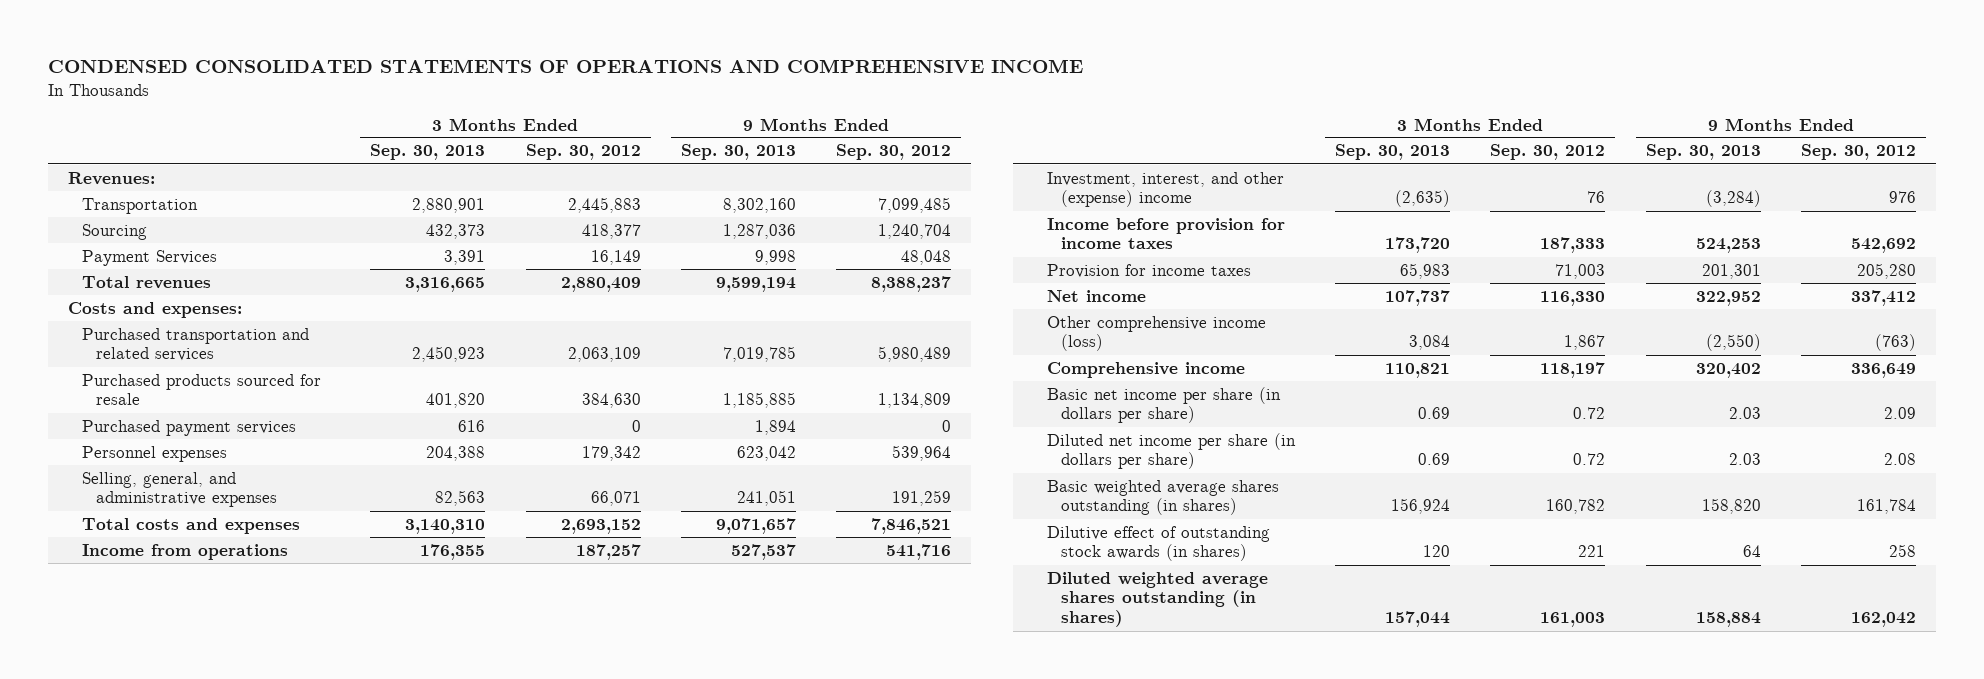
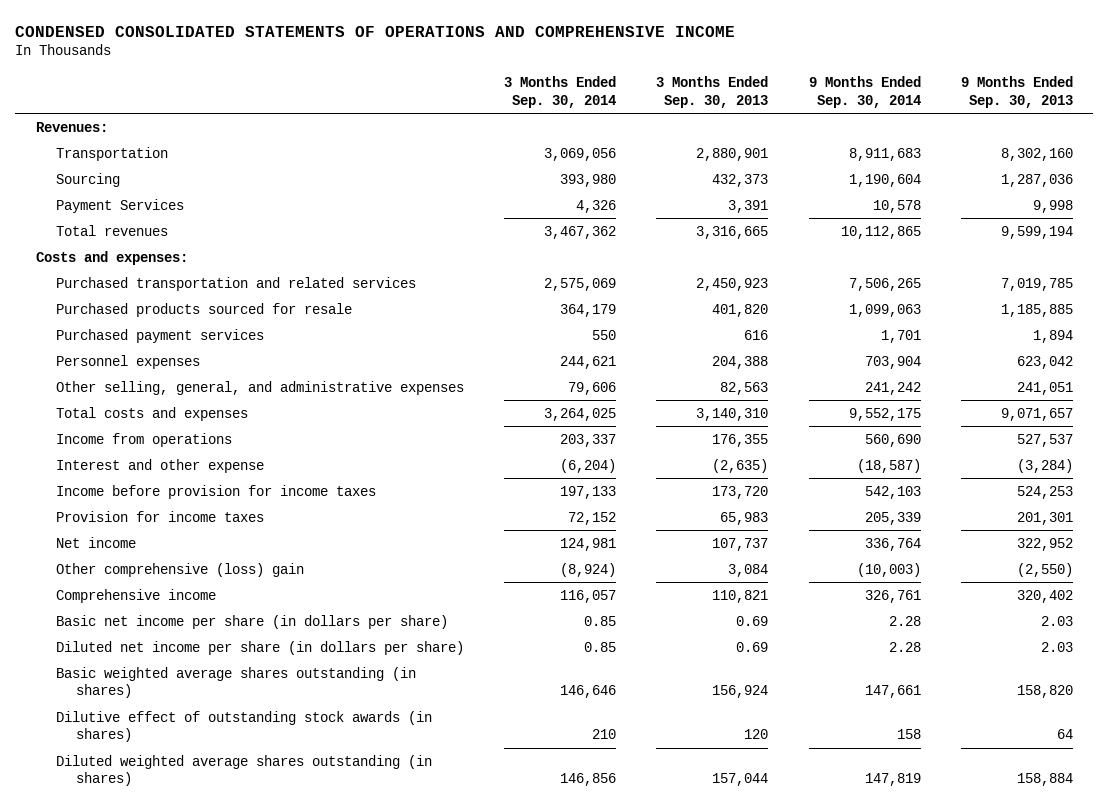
[525,144,641,161] Sep. 30, 2012 -> none
[836,144,952,161] Sep. 30, 2012 -> none
none -> [504,76,617,108] 3 Months Ended Sep. 30, 2014
none -> [808,76,921,108] 9 Months Ended Sep. 30, 2014
[81,471,277,508] Selling, general, and administrative expenses -> [55,380,464,395] Other selling, general, and administrative expenses
[1046,171,1284,208] Investment, interest, and other (expense) income -> [55,458,264,473] Interest and other expense
[1046,315,1266,352] Other comprehensive income (loss) -> [55,562,304,577] Other comprehensive (loss) gain

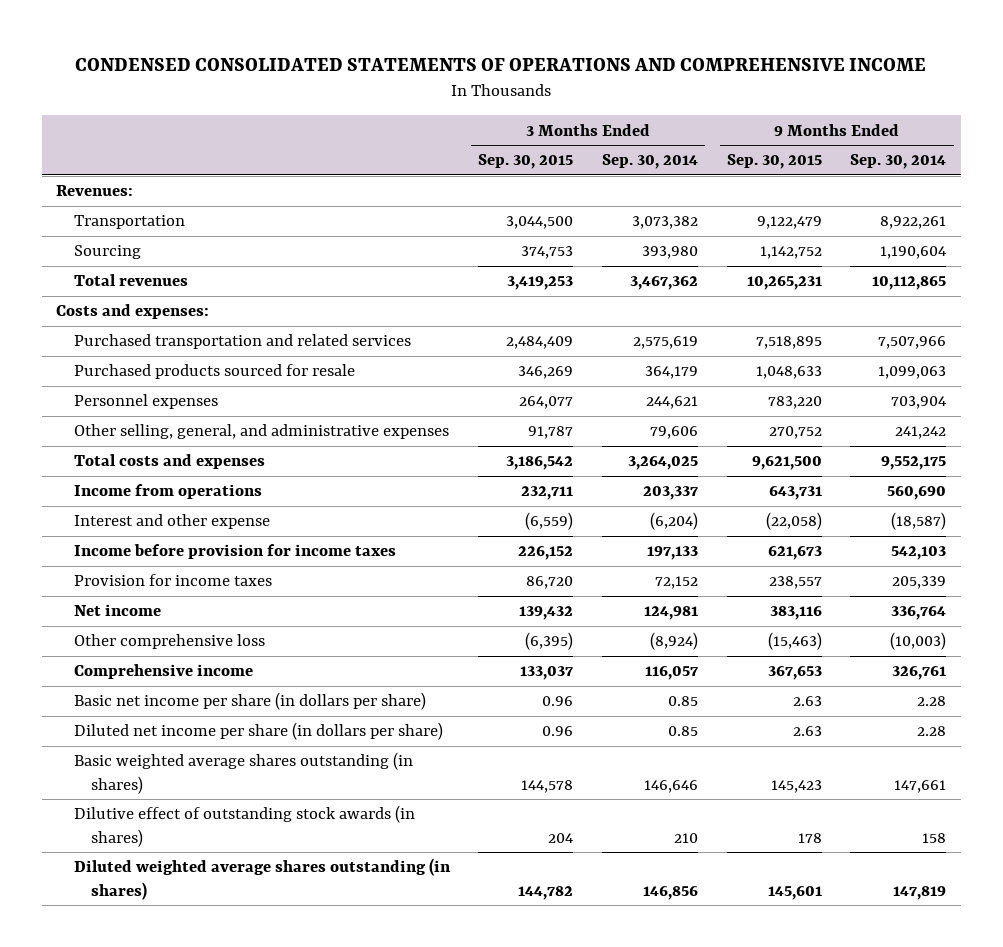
[656,76,769,108] 3 Months Ended Sep. 30, 2013 -> none
[961,76,1074,108] 9 Months Ended Sep. 30, 2013 -> none
none -> [478,154,574,170] Sep. 30, 2015
none -> [726,154,822,170] Sep. 30, 2015
[544,147,617,161] 3,069,056 -> [632,216,699,230] 3,073,382
[848,147,921,161] 8,911,683 -> [880,216,947,230] 8,922,261
[55,198,184,213] Payment Services -> none
[544,277,617,291] 2,575,069 -> [633,336,699,350] 2,575,619
[848,277,921,291] 7,506,265 -> [878,336,947,350] 7,507,966
[55,328,264,343] Purchased payment services -> none
[55,562,304,577] Other comprehensive (loss) gain -> [73,634,265,650] Other comprehensive loss

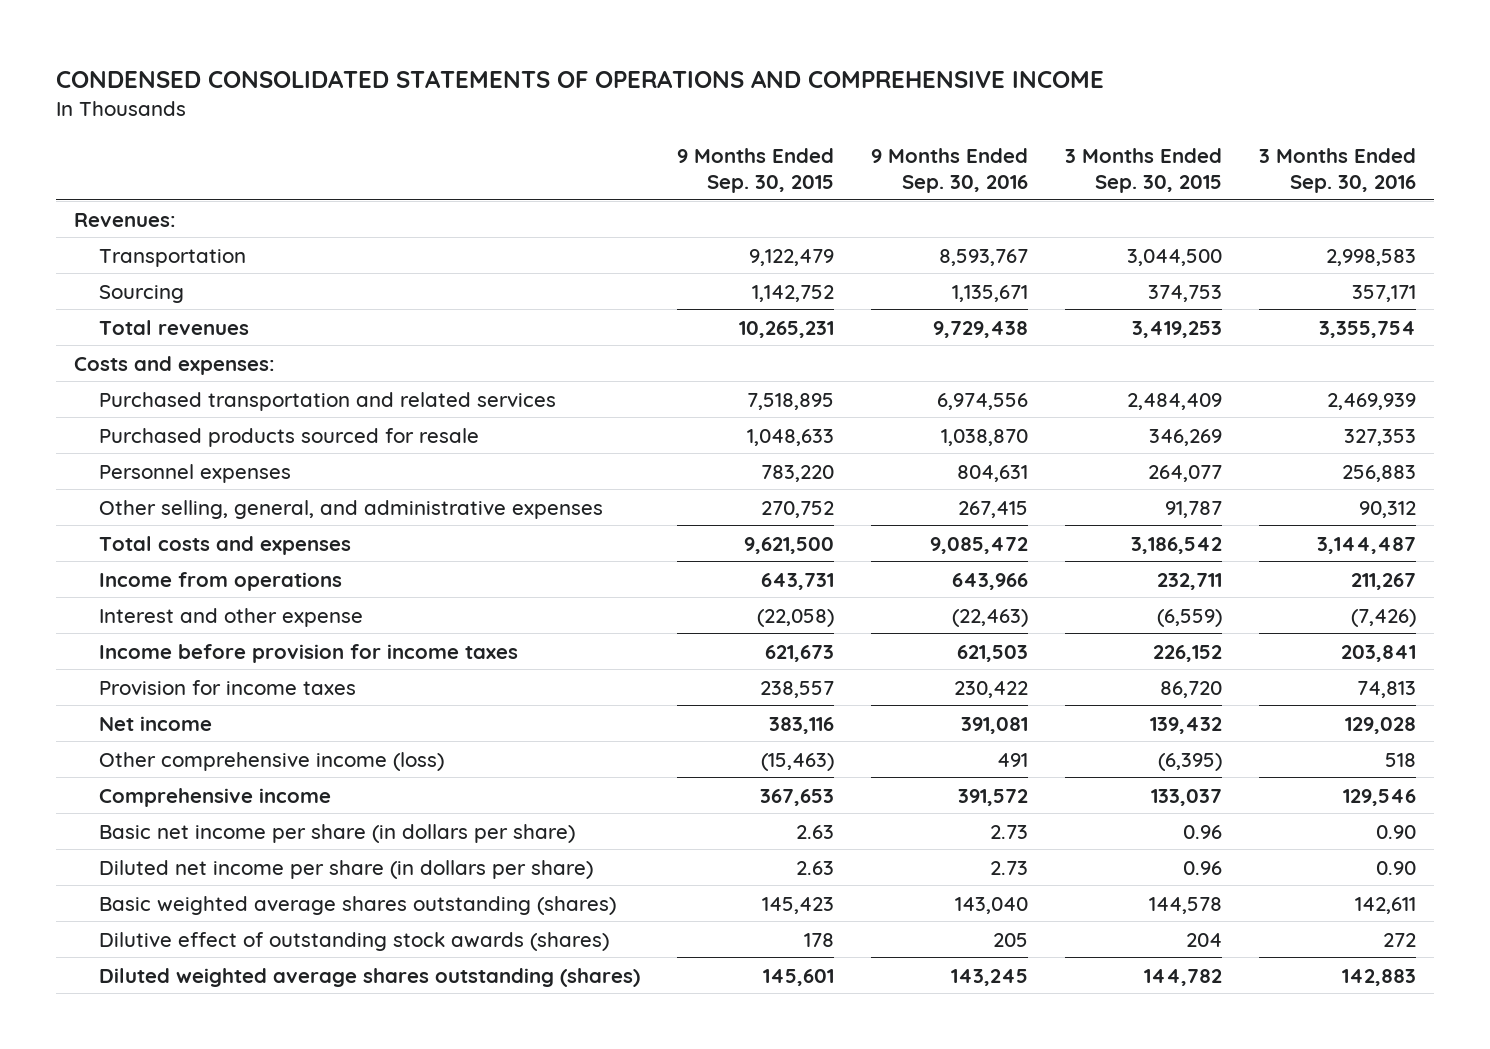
[602,154,699,170] Sep. 30, 2014 -> none
[850,154,947,170] Sep. 30, 2014 -> none
none -> [870,147,1028,193] 9 Months Ended Sep. 30, 2016
none -> [1258,147,1416,193] 3 Months Ended Sep. 30, 2016
[73,634,265,650] Other comprehensive loss -> [99,751,445,771] Other comprehensive income (loss)
[73,752,413,794] Basic weighted average shares outstanding (in shares) -> [99,895,617,915] Basic weighted average shares outstanding (shares)
[73,805,415,847] Dilutive effect of outstanding stock awards (in shares) -> [99,931,610,951] Dilutive effect of outstanding stock awards (shares)
[73,858,451,900] Diluted weighted average shares outstanding (in shares) -> [99,967,641,987] Diluted weighted average shares outstanding (shares)

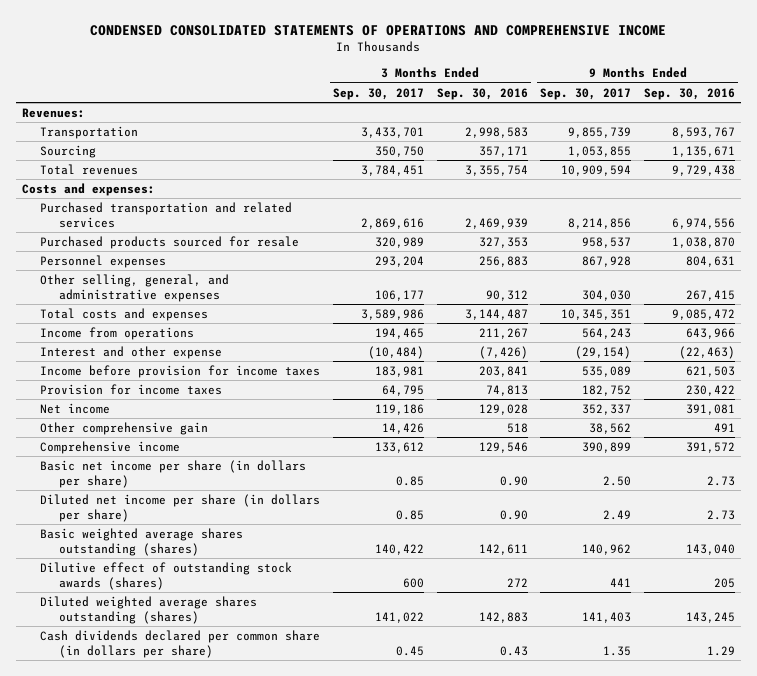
[677,147,835,193] 9 Months Ended Sep. 30, 2015 -> none
[1064,147,1222,193] 3 Months Ended Sep. 30, 2015 -> none
none -> [333,87,425,100] Sep. 30, 2017
none -> [540,87,632,100] Sep. 30, 2017
[99,751,445,771] Other comprehensive income (loss) -> [40,421,209,435] Other comprehensive gain
none -> [40,629,321,658] Cash dividends declared per common share (in dollars per share)

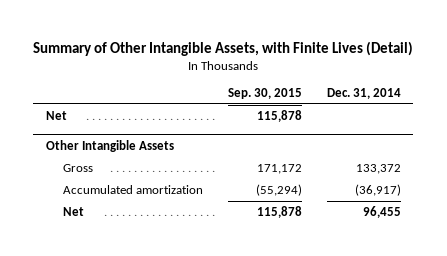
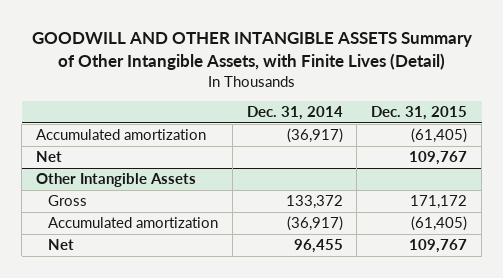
[33,40,414,56] Summary of Other Intangible Assets, with Finite Lives (Detail) -> [31,32,472,71] GOODWILL AND OTHER INTANGIBLE ASSETS Summary of Other Intangible Assets, with Finite Lives (Detail)
[227,88,302,100] Sep. 30, 2015 -> none
none -> [371,106,468,121] Dec. 31, 2015
none -> [36,129,207,141] Accumulated amortization

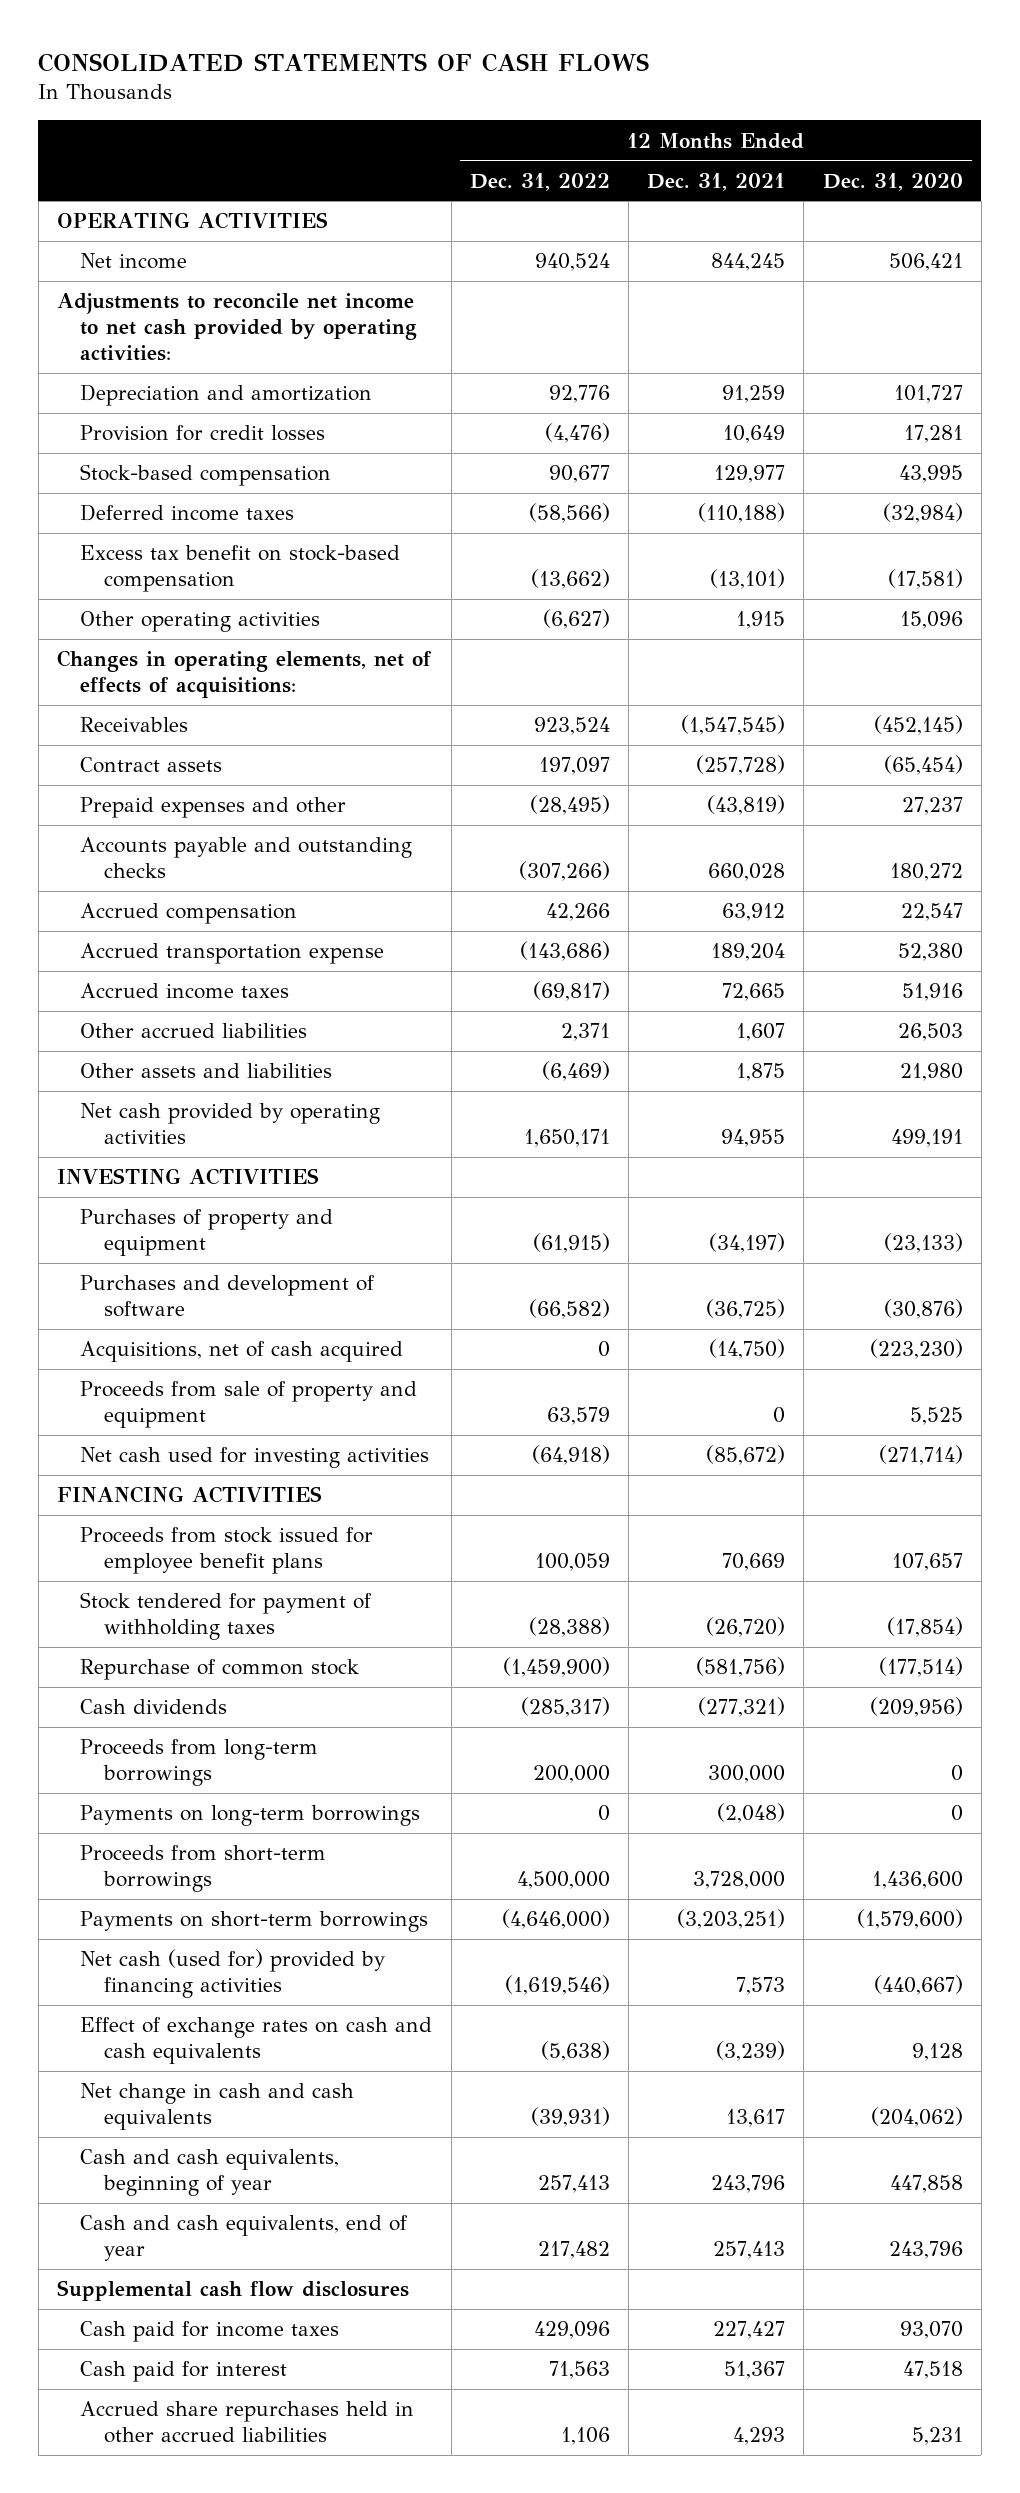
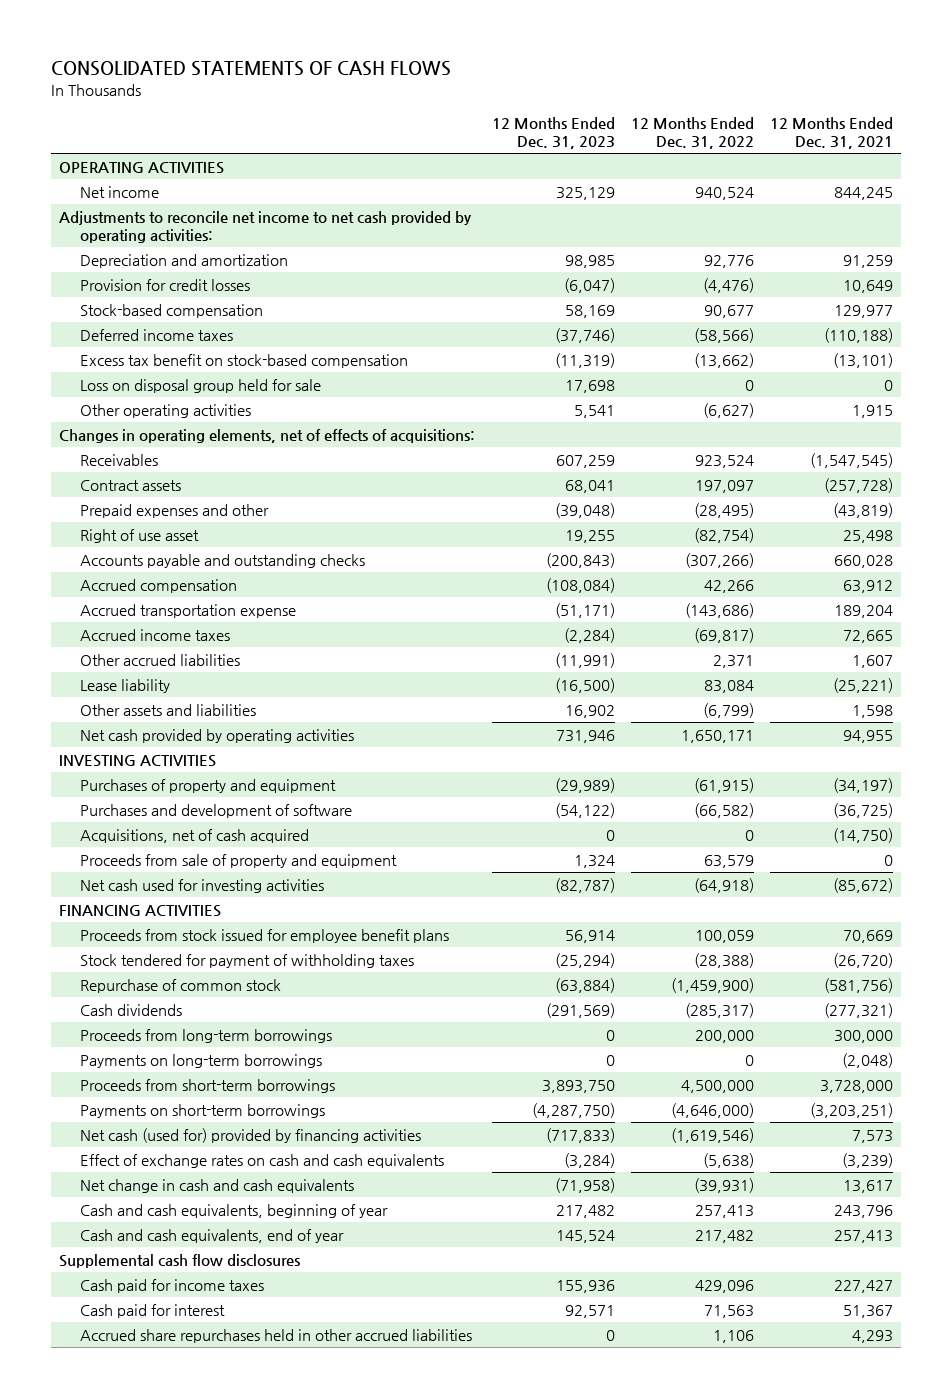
[822,172,963,191] Dec. 31, 2020 -> none
none -> [491,116,615,149] 12 Months Ended Dec. 31, 2023
none -> [79,378,321,393] Loss on disposal group held for sale
none -> [79,528,199,543] Right of use asset
none -> [79,678,170,693] Lease liability
[541,1061,610,1082] (6,469) -> [702,702,754,718] (6,799)
[736,1063,786,1082] 1,875 -> [852,704,894,718] 1,598

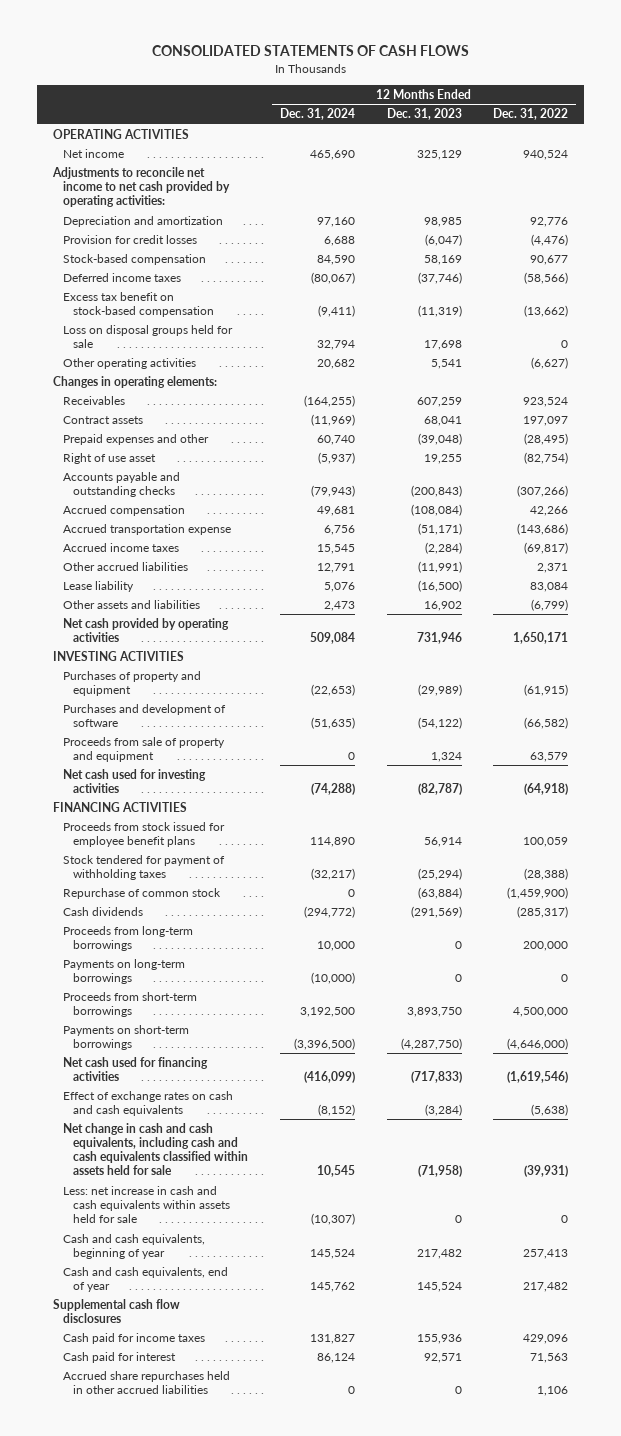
[770,116,894,149] 12 Months Ended Dec. 31, 2021 -> none
none -> [280,108,356,121] Dec. 31, 2024
[79,378,321,393] Loss on disposal group held for sale -> [63,325,234,349] Loss on disposal groups held for sale
[59,428,476,443] Changes in operating elements, net of effects of acquisitions: -> [53,376,218,389] Changes in operating elements:
[79,828,309,843] Acquisitions, net of cash acquired -> none
[79,1127,421,1143] Net cash (used for) provided by financing activities -> [63,1057,209,1082] Net cash used for financing activities
[79,1178,354,1193] Net change in cash and cash equivalents -> [63,1123,249,1176] Net change in cash and cash equivalents, including cash and cash equivalents classified within assets held for sale
none -> [63,1186,231,1224] Less: net increase in cash and cash equivalents within assets held for sale

